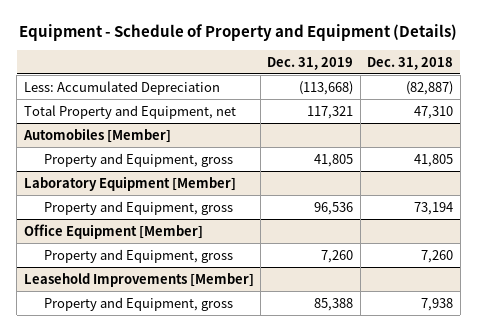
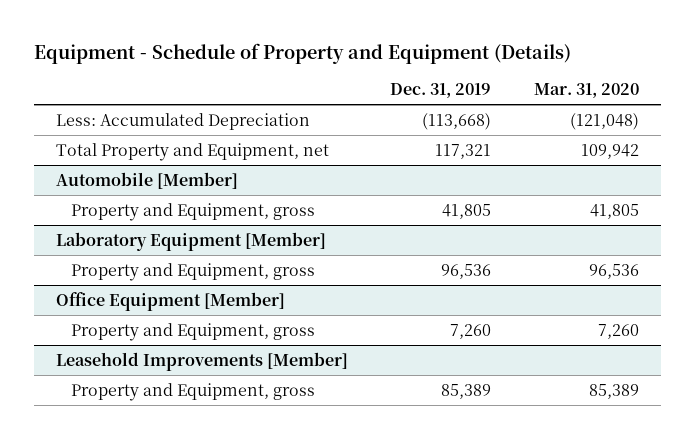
[367,56,454,70] Dec. 31, 2018 -> none
none -> [534,83,640,99] Mar. 31, 2020
[22,127,171,143] Automobiles [Member] -> [55,171,238,189] Automobile [Member]
[314,297,354,311] 85,388 -> [441,383,492,399] 85,389

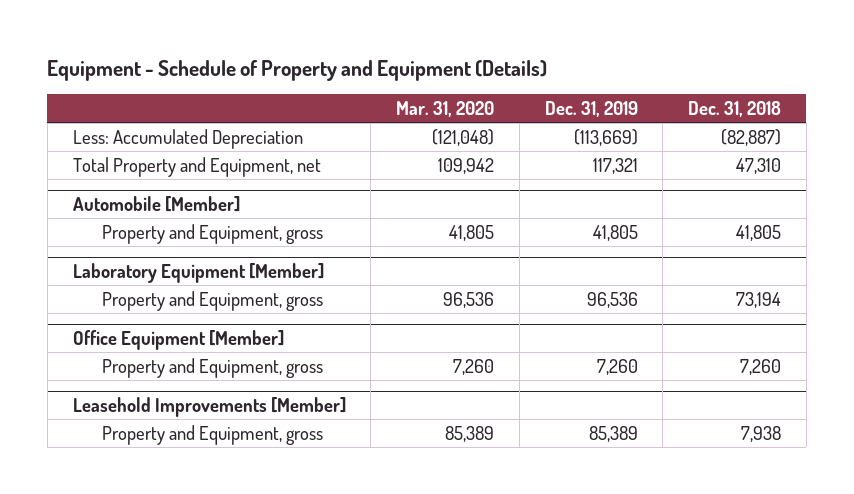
none -> [688,100,782,117] Dec. 31, 2018
[422,112,492,130] (113,668) -> [573,128,638,146] (113,669)

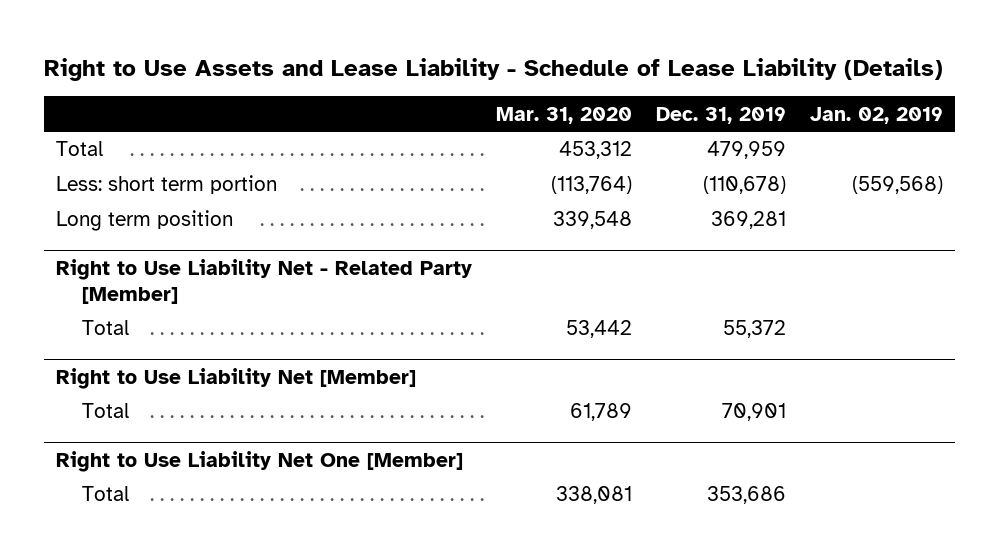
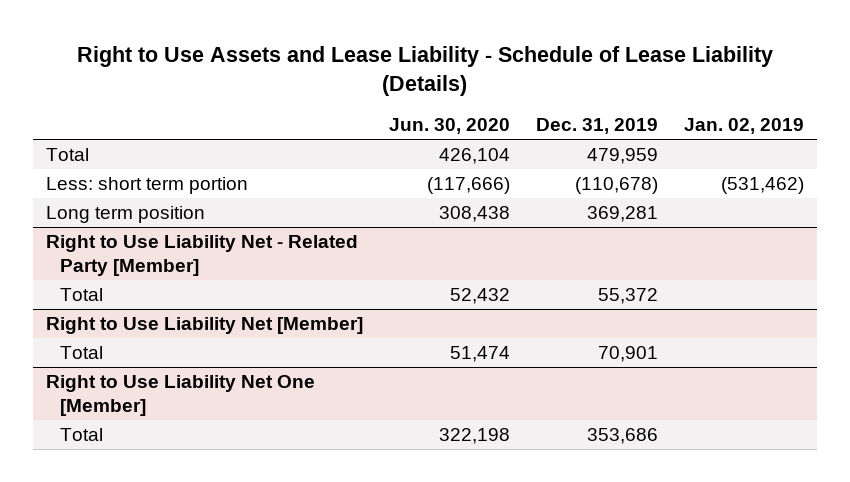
[495,106,632,124] Mar. 31, 2020 -> none
none -> [388,118,510,135] Jun. 30, 2020
[852,176,944,195] (559,568) -> [720,177,804,195] (531,462)

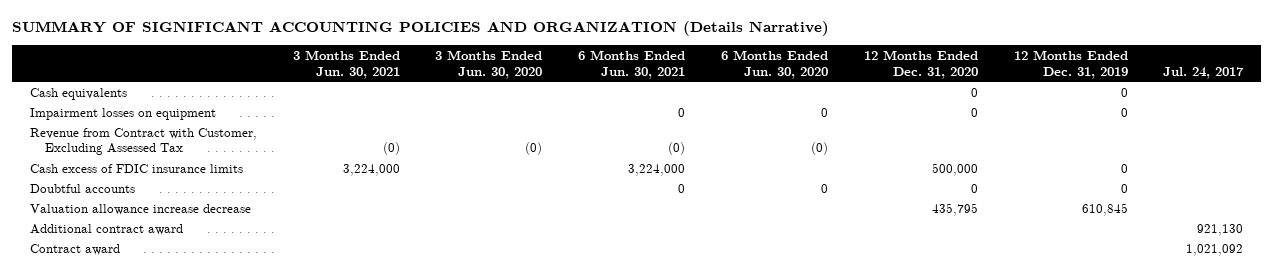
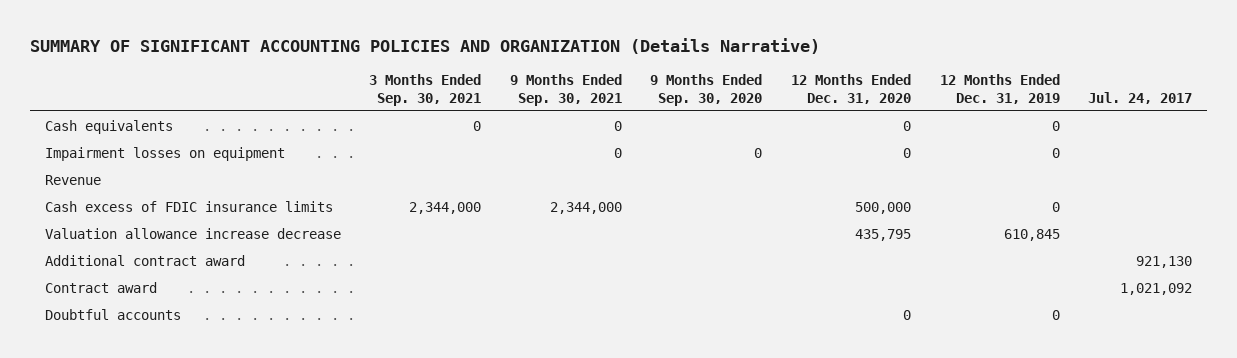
[292,49,400,79] 3 Months Ended Jun. 30, 2021 -> none
[435,49,543,79] 3 Months Ended Jun. 30, 2020 -> none
[578,49,686,79] 6 Months Ended Jun. 30, 2021 -> none
[720,49,828,79] 6 Months Ended Jun. 30, 2020 -> none
none -> [369,74,482,106] 3 Months Ended Sep. 30, 2021
none -> [509,74,622,106] 9 Months Ended Sep. 30, 2021
none -> [650,74,763,106] 9 Months Ended Sep. 30, 2020
[29,127,257,156] Revenue from Contract with Customer, Excluding Assessed Tax -> [44,174,101,185] Revenue
[29,183,135,193] Doubtful accounts -> [44,308,181,320] Doubtful accounts

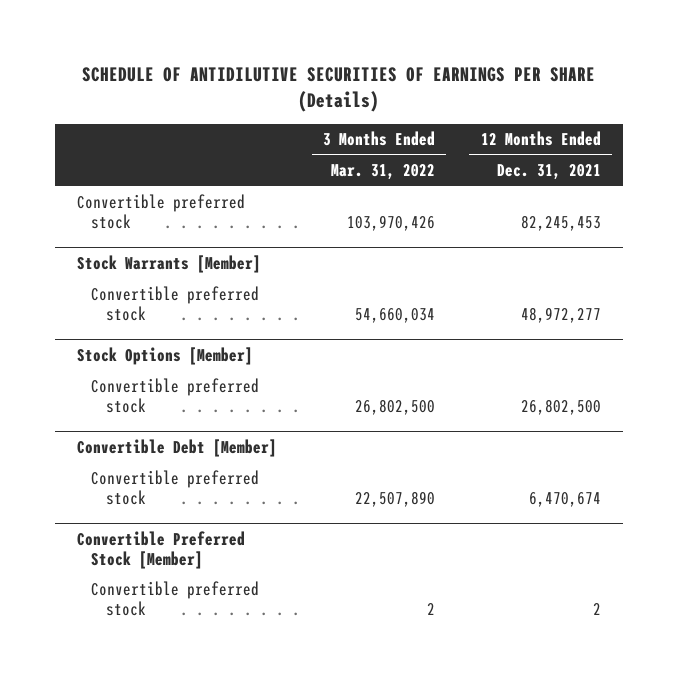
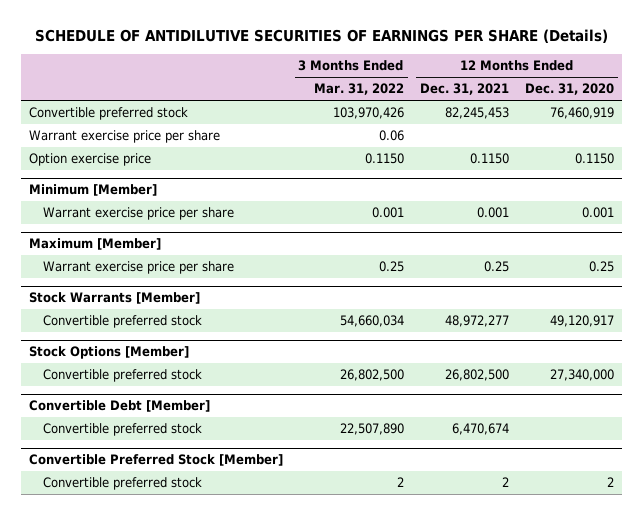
none -> [525,83,615,96] Dec. 31, 2020
none -> [28,130,220,144] Warrant exercise price per share
none -> [28,153,151,167] Option exercise price
none -> [28,184,157,197] Minimum [Member]
none -> [43,207,235,221] Warrant exercise price per share
none -> [28,238,161,251] Maximum [Member]
none -> [43,261,235,275] Warrant exercise price per share

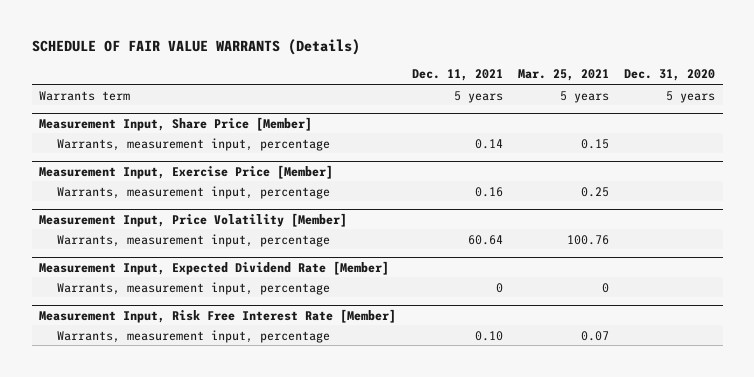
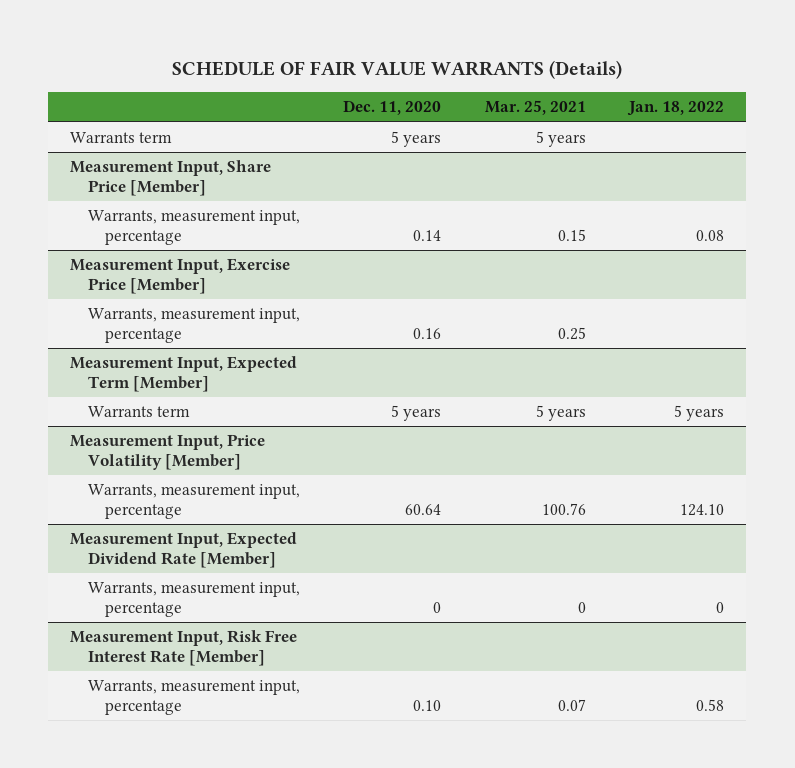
[411,69,503,82] Dec. 11, 2021 -> none
[624,69,716,82] Dec. 31, 2020 -> none
none -> [343,100,442,116] Dec. 11, 2020
none -> [627,101,725,117] Jan. 18, 2022
none -> [70,356,298,392] Measurement Input, Expected Term [Member]
none -> [87,406,190,418] Warrants term

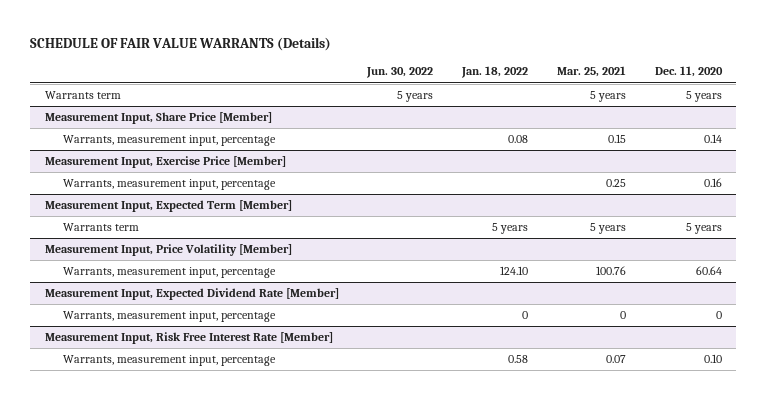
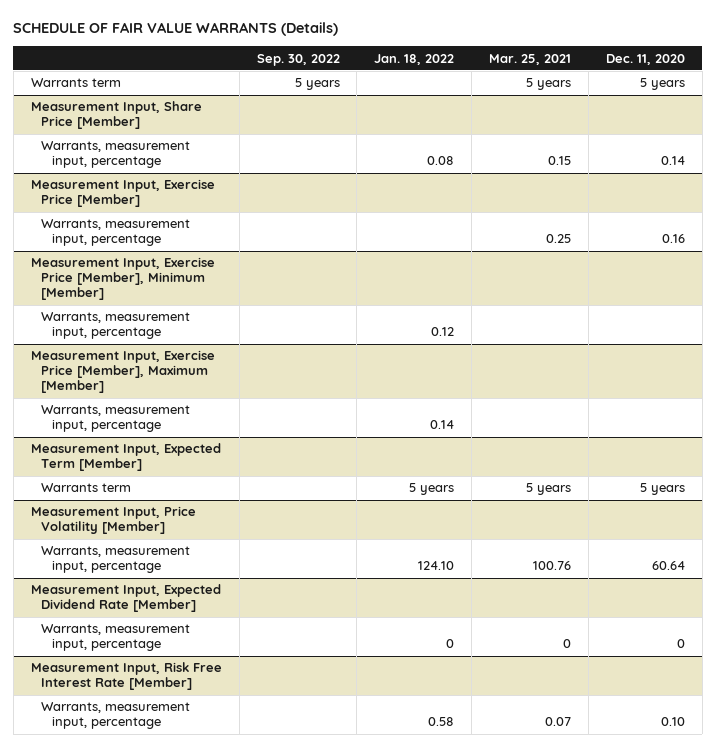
[366,67,434,79] Jun. 30, 2022 -> none
none -> [256,53,340,66] Sep. 30, 2022
none -> [30,257,215,301] Measurement Input, Exercise Price [Member], Minimum [Member]
none -> [41,312,191,340] Warrants, measurement input, percentage
none -> [30,350,215,394] Measurement Input, Exercise Price [Member], Maximum [Member]
none -> [41,405,191,433] Warrants, measurement input, percentage

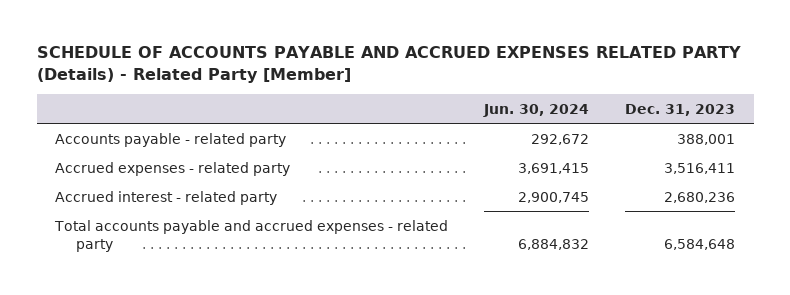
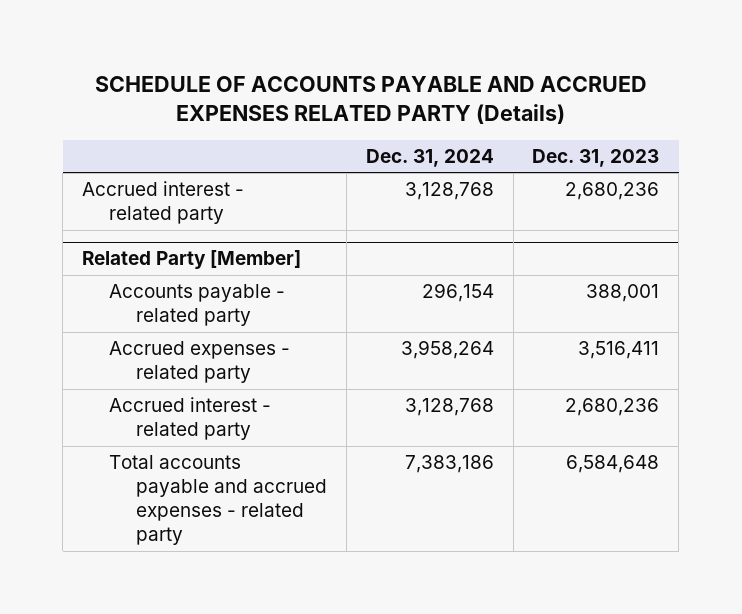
[36,46,741,84] SCHEDULE OF ACCOUNTS PAYABLE AND ACCRUED EXPENSES RELATED PARTY (Details) - Related Party [Member] -> [94,76,647,125] SCHEDULE OF ACCOUNTS PAYABLE AND ACCRUED EXPENSES RELATED PARTY (Details)
[483,104,590,118] Jun. 30, 2024 -> none
none -> [365,149,494,168] Dec. 31, 2024
none -> [82,181,245,225] Accrued interest - related party
none -> [82,250,302,270] Related Party [Member]

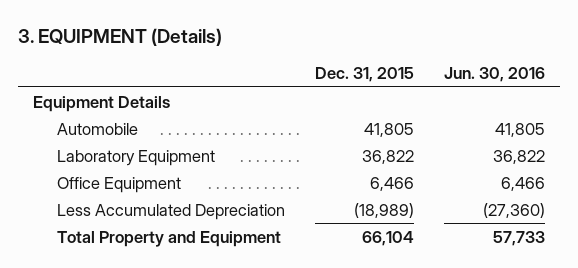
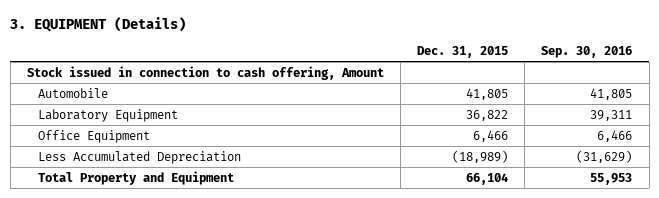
[444,67,546,83] Jun. 30, 2016 -> none
none -> [541,46,633,59] Sep. 30, 2016
[32,95,170,112] Equipment Details -> [26,65,384,80] Stock issued in connection to cash offering, Amount

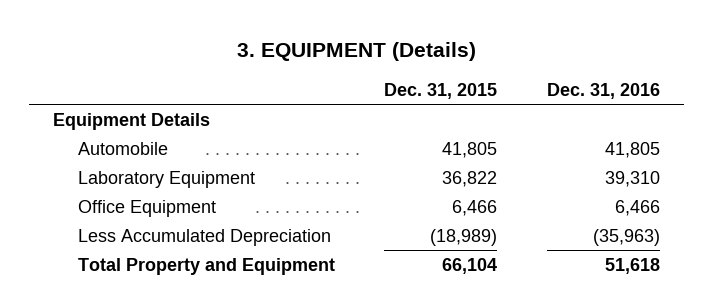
[541,46,633,59] Sep. 30, 2016 -> none
none -> [546,83,660,100] Dec. 31, 2016
[26,65,384,80] Stock issued in connection to cash offering, Amount -> [53,112,211,130] Equipment Details

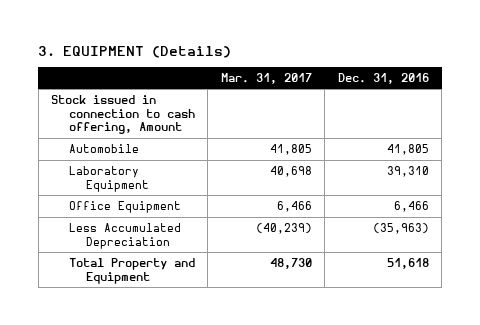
[384,83,498,100] Dec. 31, 2015 -> none
none -> [220,72,312,84] Mar. 31, 2017
[53,112,211,130] Equipment Details -> [51,95,195,135] Stock issued in connection to cash offering, Amount

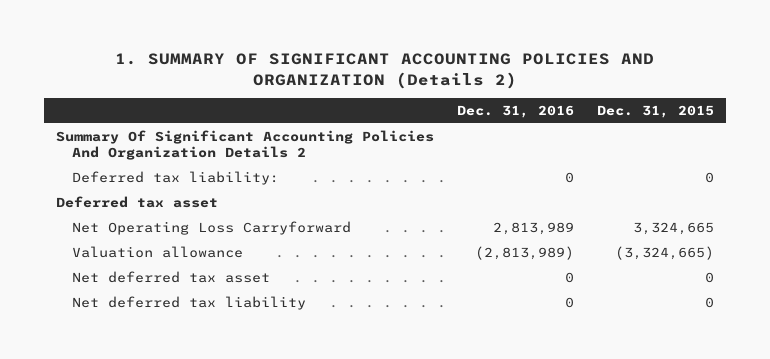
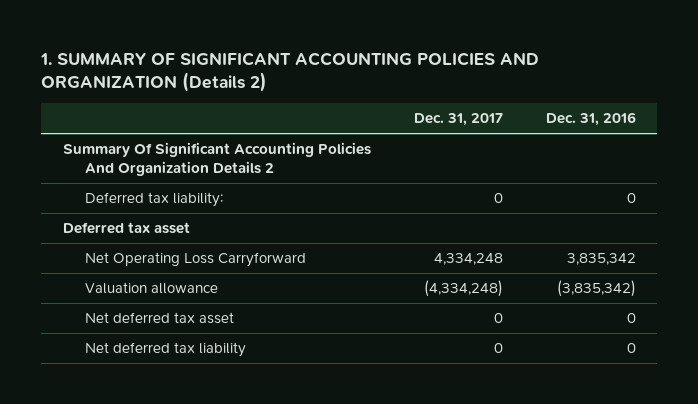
[597,104,715,118] Dec. 31, 2015 -> none
none -> [413,113,503,127] Dec. 31, 2017
[493,222,575,236] 2,813,989 -> [566,252,636,265] 3,835,342
[475,246,575,261] (2,813,989) -> [556,279,636,297] (3,835,342)

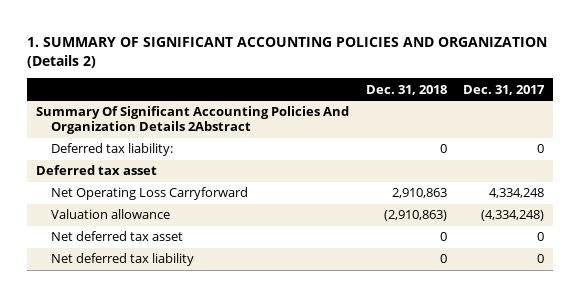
[545,112,636,127] Dec. 31, 2016 -> none
none -> [365,84,447,95] Dec. 31, 2018
[62,141,371,177] Summary Of Significant Accounting Policies And Organization Details 2 -> [35,106,349,134] Summary Of Significant Accounting Policies And Organization Details 2Abstract

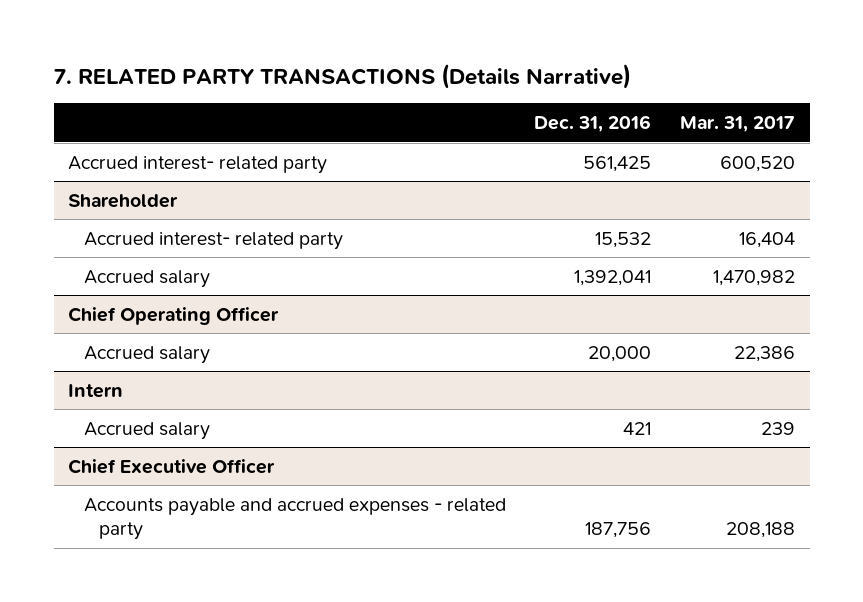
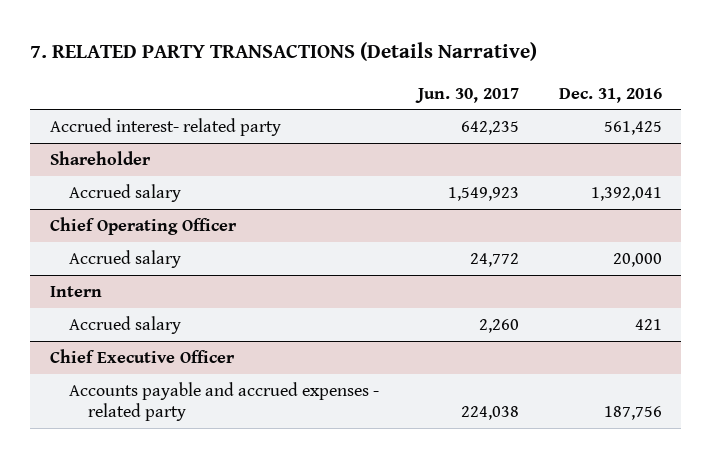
[680,115,796,132] Mar. 31, 2017 -> none
none -> [415,87,520,103] Jun. 30, 2017
[83,231,343,250] Accrued interest- related party -> none

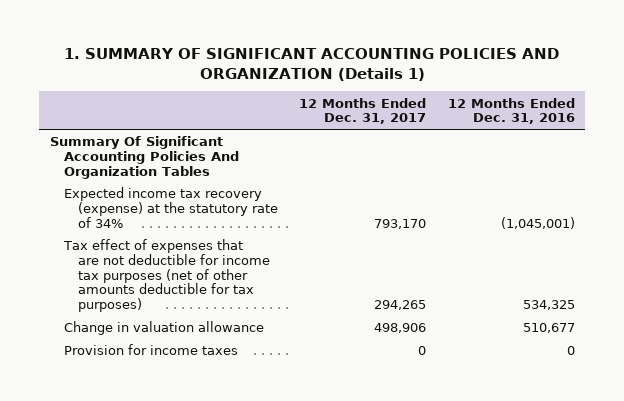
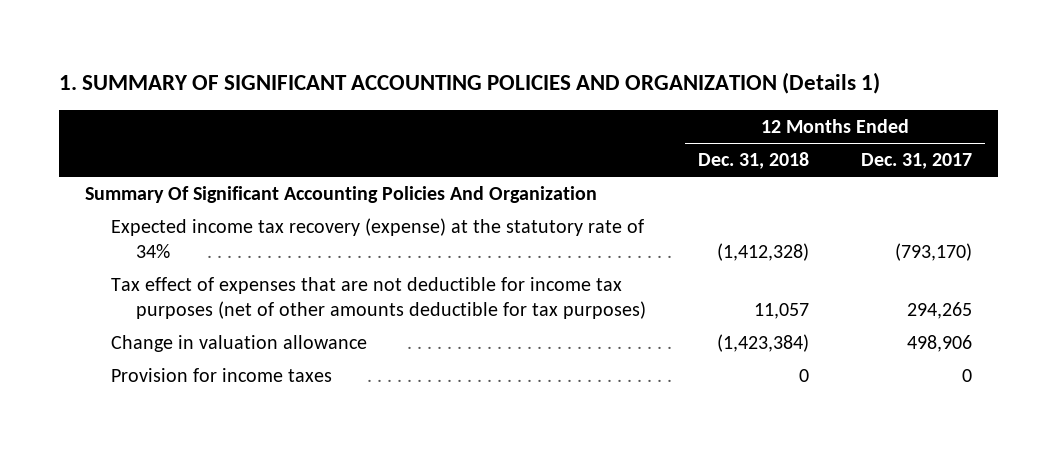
[447,97,575,125] 12 Months Ended Dec. 31, 2016 -> none
none -> [698,152,810,170] Dec. 31, 2018
[49,136,239,179] Summary Of Significant Accounting Policies And Organization Tables -> [85,186,598,204] Summary Of Significant Accounting Policies And Organization
[374,218,427,229] 793,170 -> [895,242,973,261] (793,170)

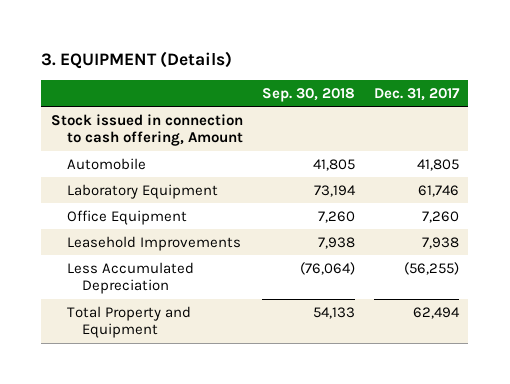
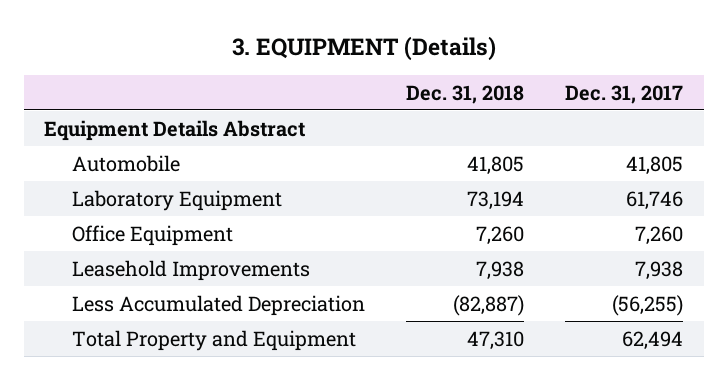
[261,87,355,102] Sep. 30, 2018 -> none
none -> [406,84,525,104] Dec. 31, 2018
[50,113,243,147] Stock issued in connection to cash offering, Amount -> [44,119,306,141] Equipment Details Abstract

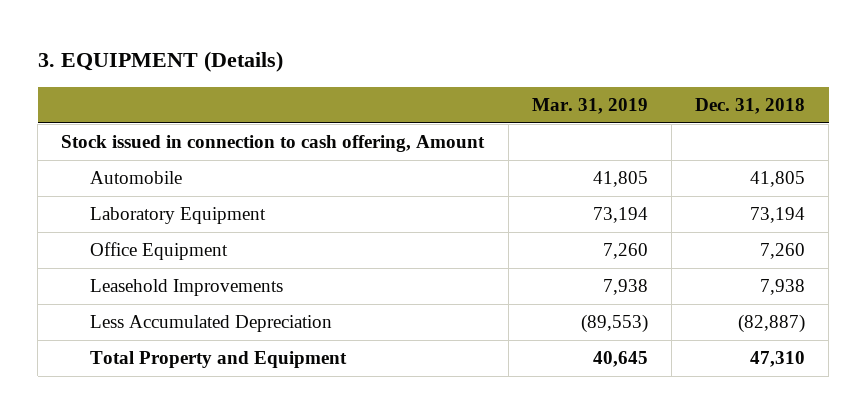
[565,84,684,104] Dec. 31, 2017 -> none
none -> [531,97,648,114] Mar. 31, 2019
[44,119,306,141] Equipment Details Abstract -> [61,135,486,153] Stock issued in connection to cash offering, Amount

